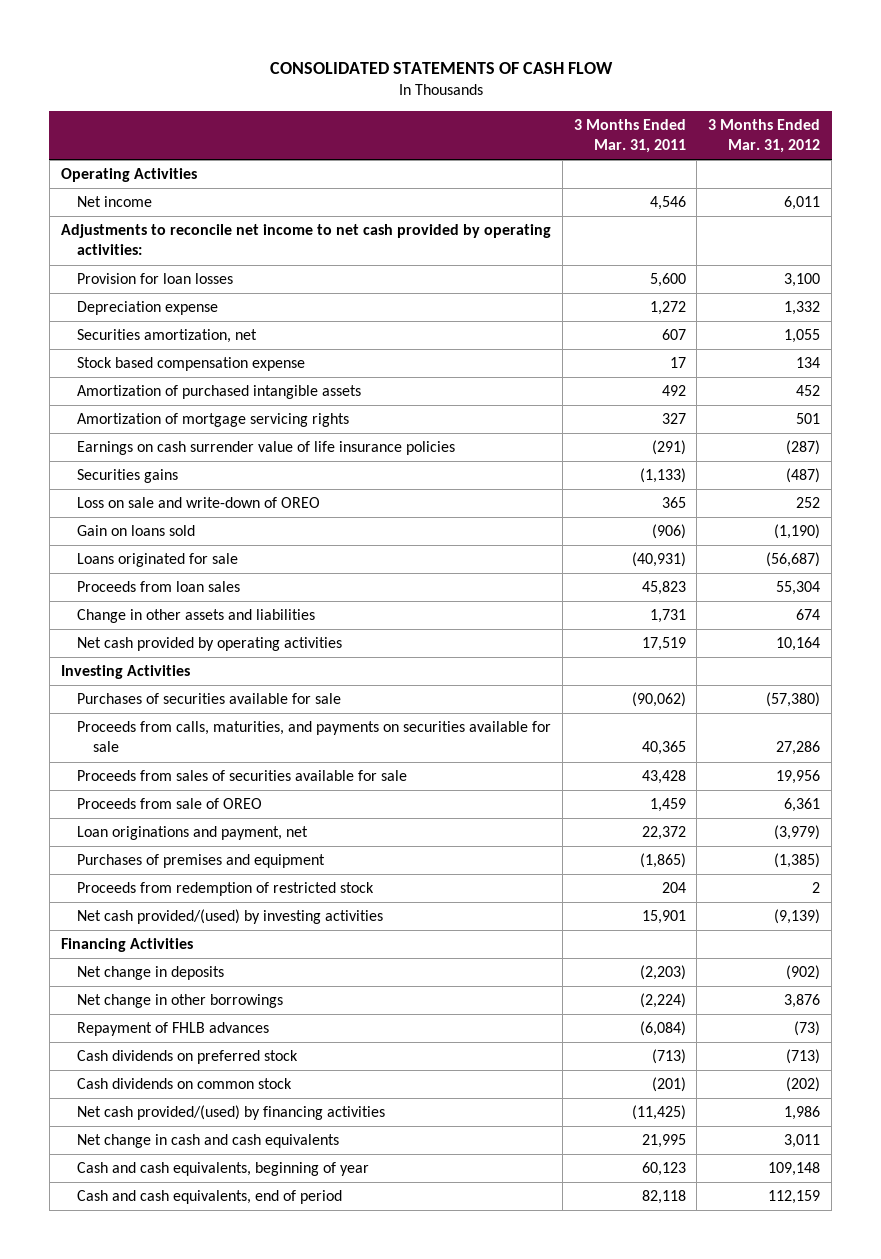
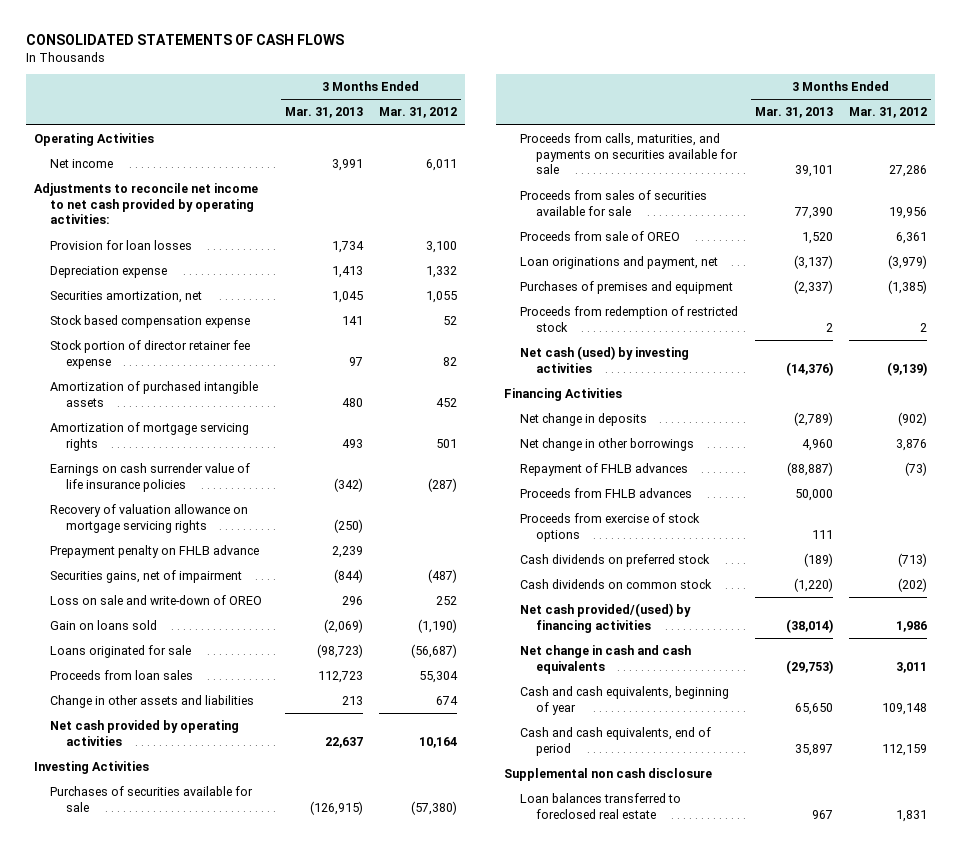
[269,61,613,74] CONSOLIDATED STATEMENTS OF CASH FLOW -> [26,34,345,46] CONSOLIDATED STATEMENTS OF CASH FLOWS
[573,118,686,154] 3 Months Ended Mar. 31, 2011 -> none
none -> [284,107,363,119] Mar. 31, 2013
[796,357,821,369] 134 -> [443,316,458,326] 52
none -> [50,340,251,369] Stock portion of director retainer fee expense
none -> [50,504,249,533] Recovery of valuation allowance on mortgage servicing rights
none -> [50,545,260,559] Prepayment penalty on FHLB advance
[76,469,178,484] Securities gains -> [50,570,243,584] Securities gains, net of impairment
[76,909,383,925] Net cash provided/(used) by investing activities -> [520,346,690,373] Net cash (used) by investing activities
none -> [520,488,693,499] Proceeds from FHLB advances
none -> [520,513,701,542] Proceeds from exercise of stock options
none -> [504,768,713,782] Supplemental non cash disclosure
none -> [520,793,682,819] Loan balances transferred to foreclosed real estate

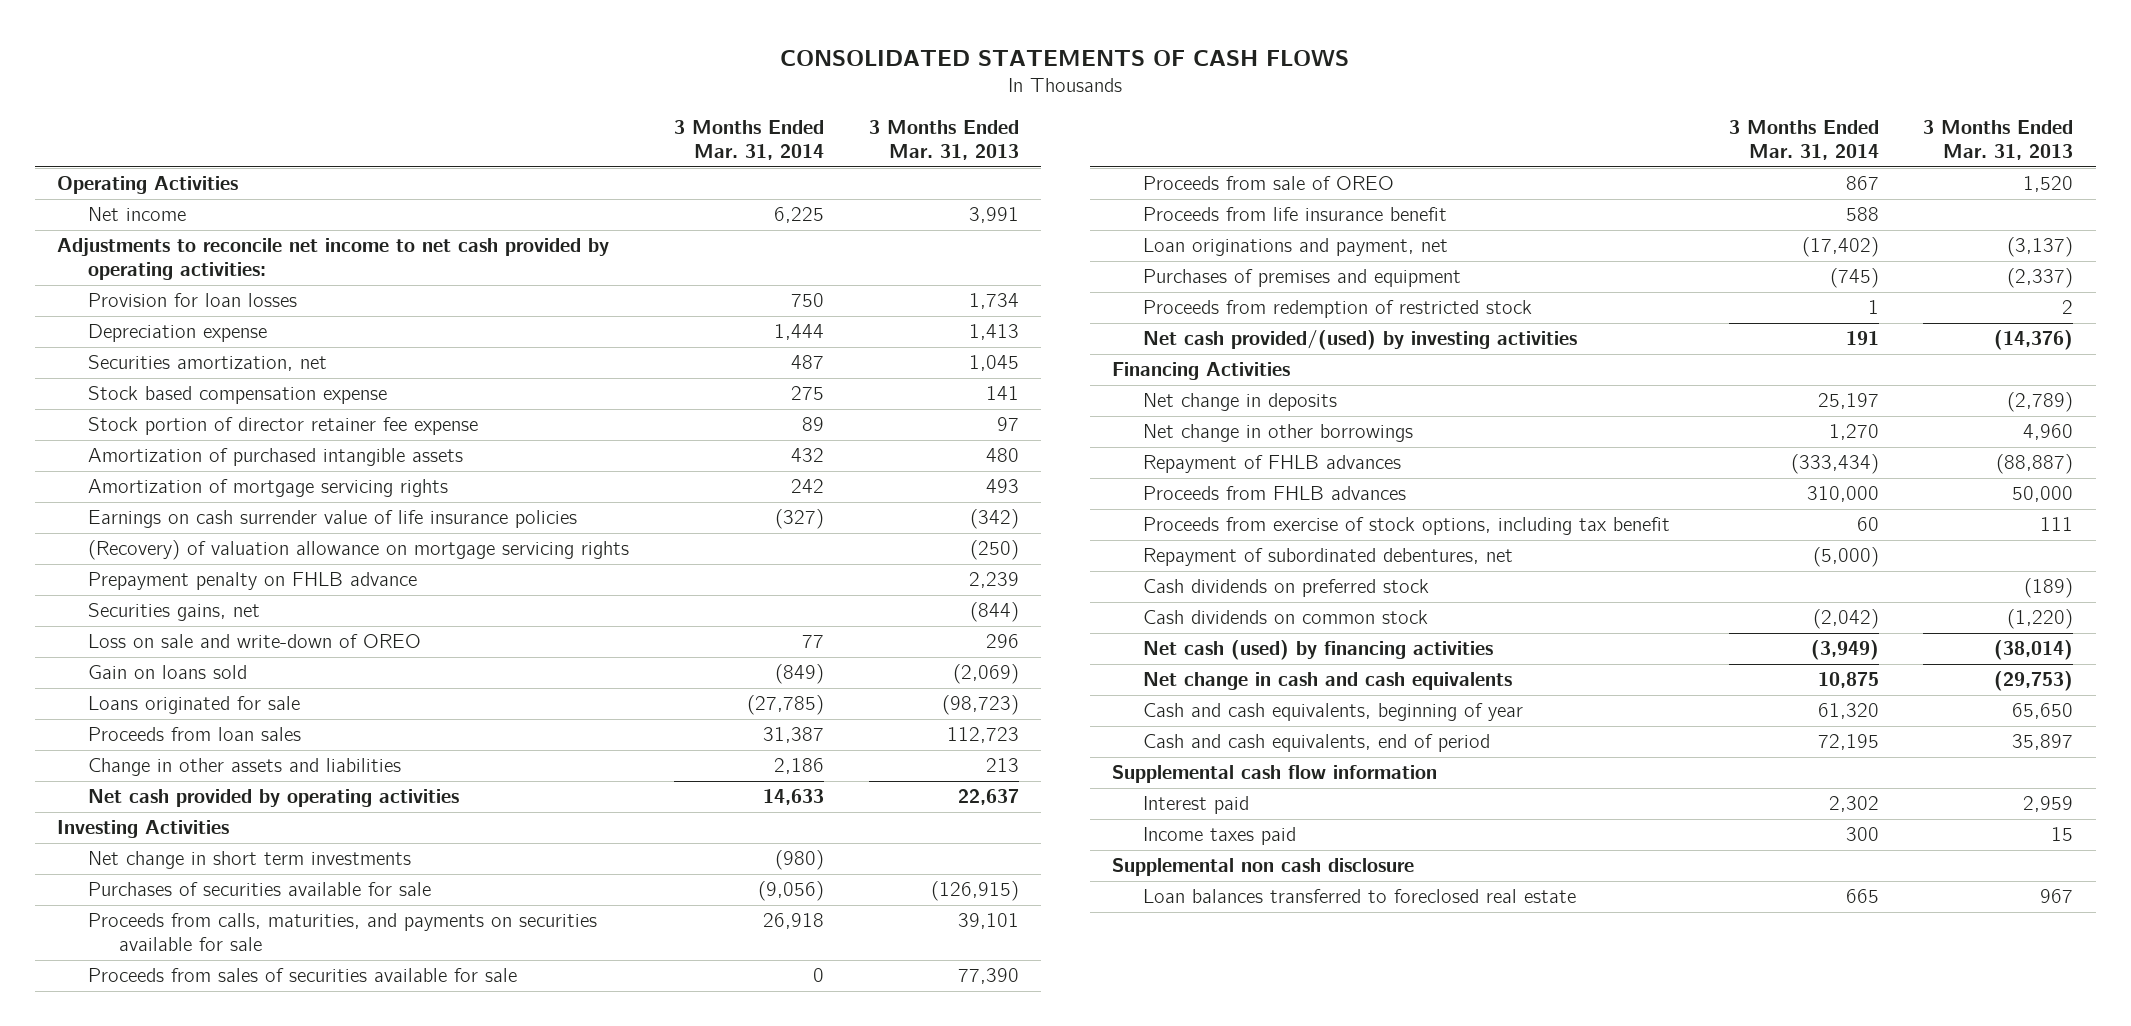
[379,107,458,119] Mar. 31, 2012 -> none
none -> [673,119,824,161] 3 Months Ended Mar. 31, 2014
[50,504,249,533] Recovery of valuation allowance on mortgage servicing rights -> [88,540,630,561] (Recovery) of valuation allowance on mortgage servicing rights
[50,570,243,584] Securities gains, net of impairment -> [88,603,261,622] Securities gains, net
none -> [88,851,412,870] Net change in short term investments
none -> [1143,207,1448,222] Proceeds from life insurance benefit
[520,346,690,373] Net cash (used) by investing activities -> [1143,330,1578,351] Net cash provided/(used) by investing activities
[520,513,701,542] Proceeds from exercise of stock options -> [1143,517,1671,536] Proceeds from exercise of stock options, including tax benefit
none -> [1143,548,1514,567] Repayment of subordinated debentures, net
[520,603,692,633] Net cash provided/(used) by financing activities -> [1143,640,1494,661] Net cash (used) by financing activities
none -> [1112,765,1438,784] Supplemental cash flow information
none -> [1143,796,1250,815] Interest paid
none -> [1143,827,1297,846] Income taxes paid

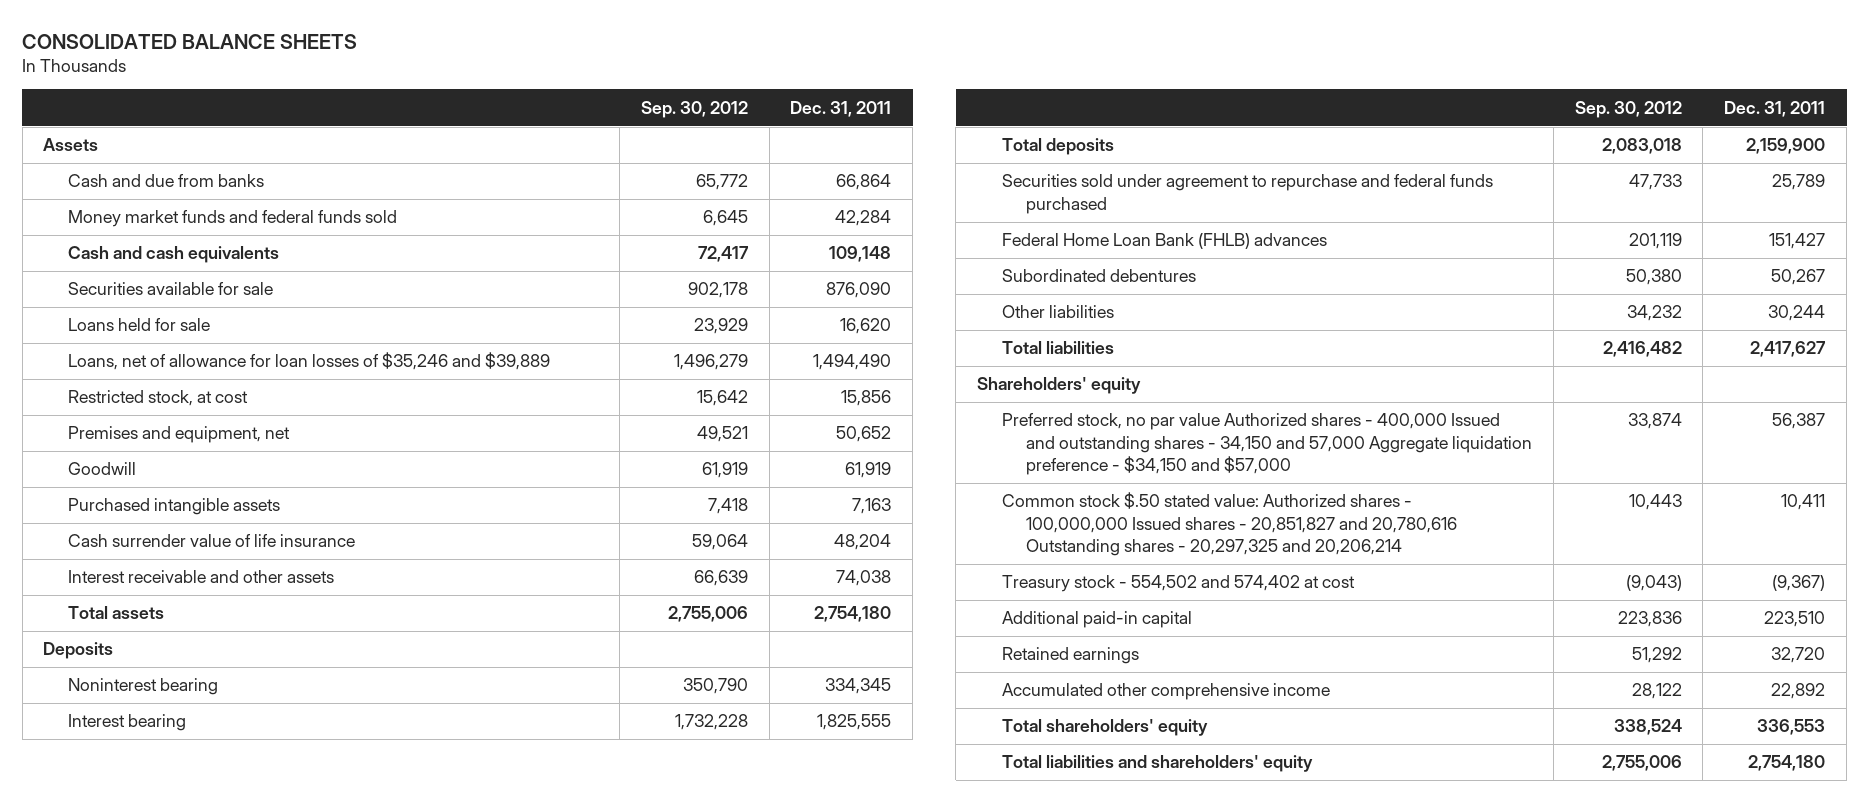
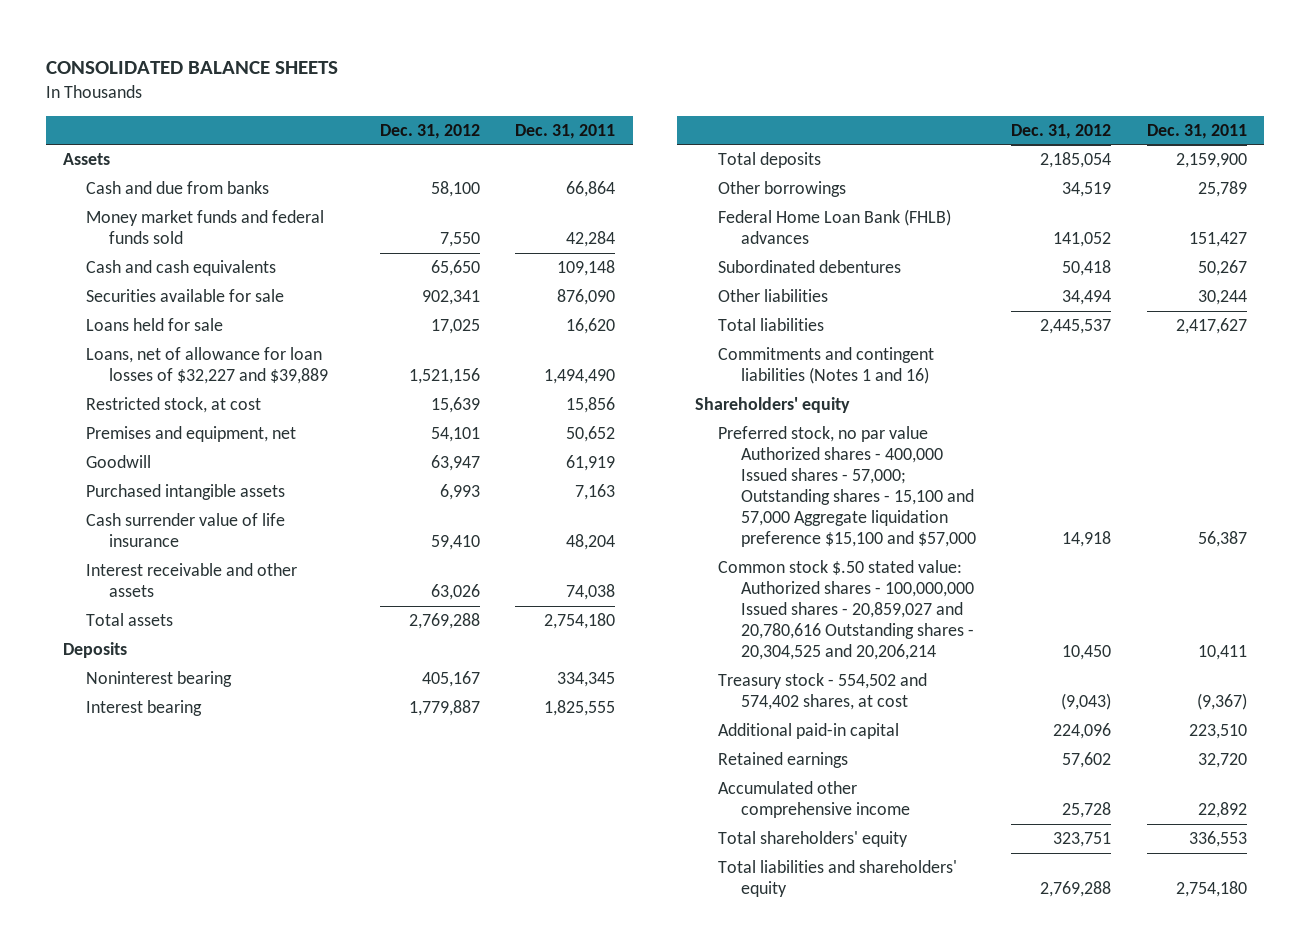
[640,100,748,118] Sep. 30, 2012 -> none
none -> [379,123,480,139] Dec. 31, 2012
[67,352,550,371] Loans, net of allowance for loan losses of $35,246 and $39,889 -> [86,347,329,385] Loans, net of allowance for loan losses of $32,227 and $39,889
[1001,174,1493,214] Securities sold under agreement to repurchase and federal funds purchased -> [717,181,846,198] Other borrowings
none -> [717,347,934,385] Commitments and contingent liabilities (Notes 1 and 16)
[1001,413,1532,476] Preferred stock, no par value Authorized shares - 400,000 Issued and outstanding shares - 34,150 and 57,000 Aggregate liquidation preference - $34,150 and $57,000 -> [717,426,977,547] Preferred stock, no par value Authorized shares - 400,000 Issued shares - 57,000; Outstanding shares - 15,100 and 57,000 Aggregate liquidation preference $15,100 and $57,000
[1001,492,1457,557] Common stock $.50 stated value: Authorized shares - 100,000,000 Issued shares - 20,851,827 and 20,780,616 Outstanding shares - 20,297,325 and 20,206,214 -> [717,560,975,661] Common stock $.50 stated value: Authorized shares - 100,000,000 Issued shares - 20,859,027 and 20,780,616 Outstanding shares - 20,304,525 and 20,206,214
[1001,575,1355,593] Treasury stock - 554,502 and 574,402 at cost -> [717,673,927,711] Treasury stock - 554,502 and 574,402 shares, at cost

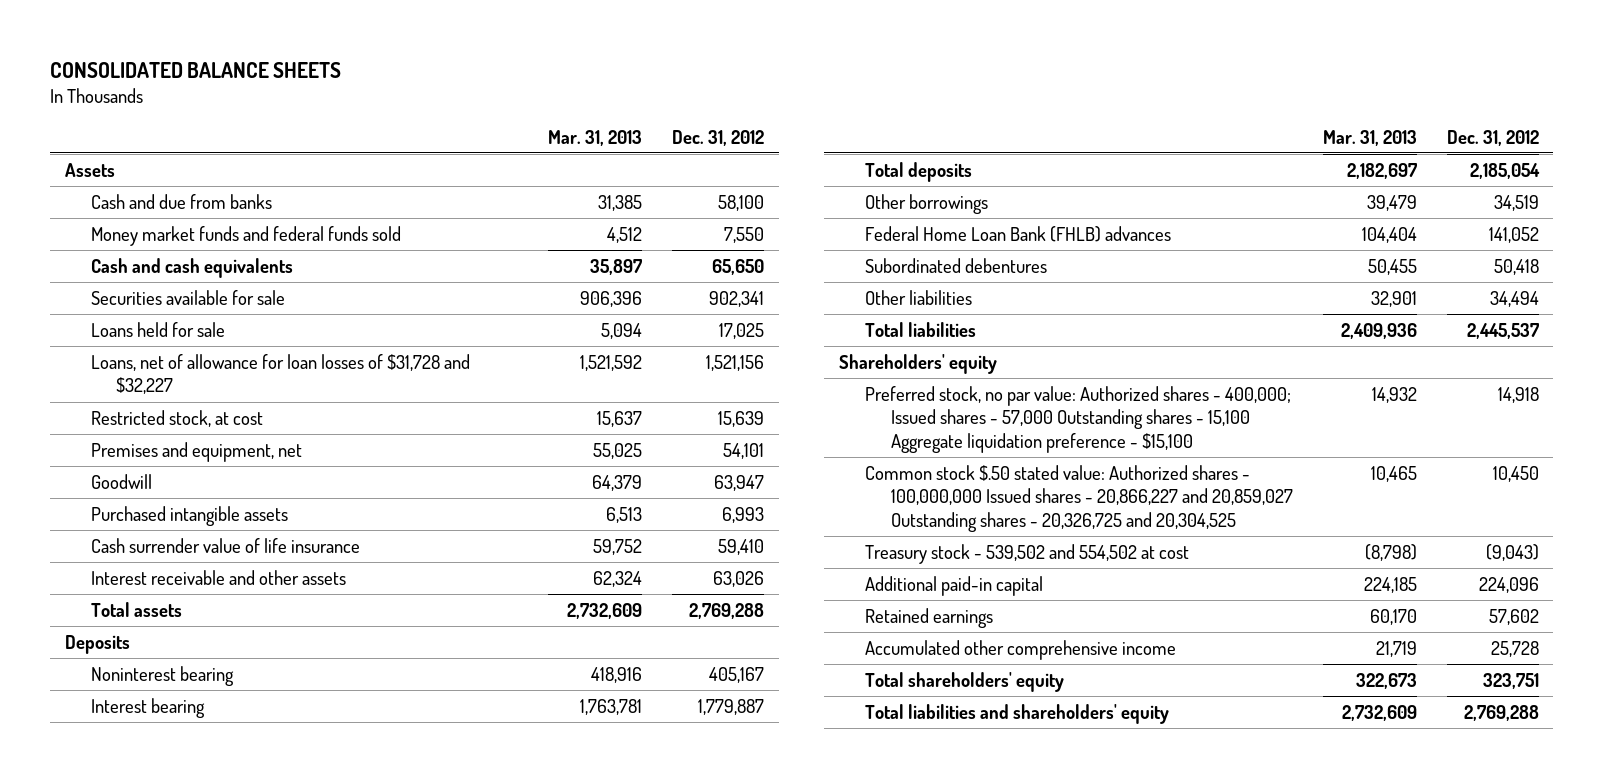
[514,123,615,139] Dec. 31, 2011 -> none
none -> [548,129,643,146] Mar. 31, 2013
[86,347,329,385] Loans, net of allowance for loan losses of $32,227 and $39,889 -> [90,353,470,395] Loans, net of allowance for loan losses of $31,728 and $32,227
[717,347,934,385] Commitments and contingent liabilities (Notes 1 and 16) -> none
[717,426,977,547] Preferred stock, no par value Authorized shares - 400,000 Issued shares - 57,000; Outstanding shares - 15,100 and 57,000 Aggregate liquidation preference $15,100 and $57,000 -> [865,385,1292,453] Preferred stock, no par value: Authorized shares - 400,000; Issued shares - 57,000 Outstanding shares - 15,100 Aggregate liquidation preference - $15,100
[717,560,975,661] Common stock $.50 stated value: Authorized shares - 100,000,000 Issued shares - 20,859,027 and 20,780,616 Outstanding shares - 20,304,525 and 20,206,214 -> [865,464,1294,532] Common stock $.50 stated value: Authorized shares - 100,000,000 Issued shares - 20,866,227 and 20,859,027 Outstanding shares - 20,326,725 and 20,304,525
[717,673,927,711] Treasury stock - 554,502 and 574,402 shares, at cost -> [865,543,1190,564] Treasury stock - 539,502 and 554,502 at cost

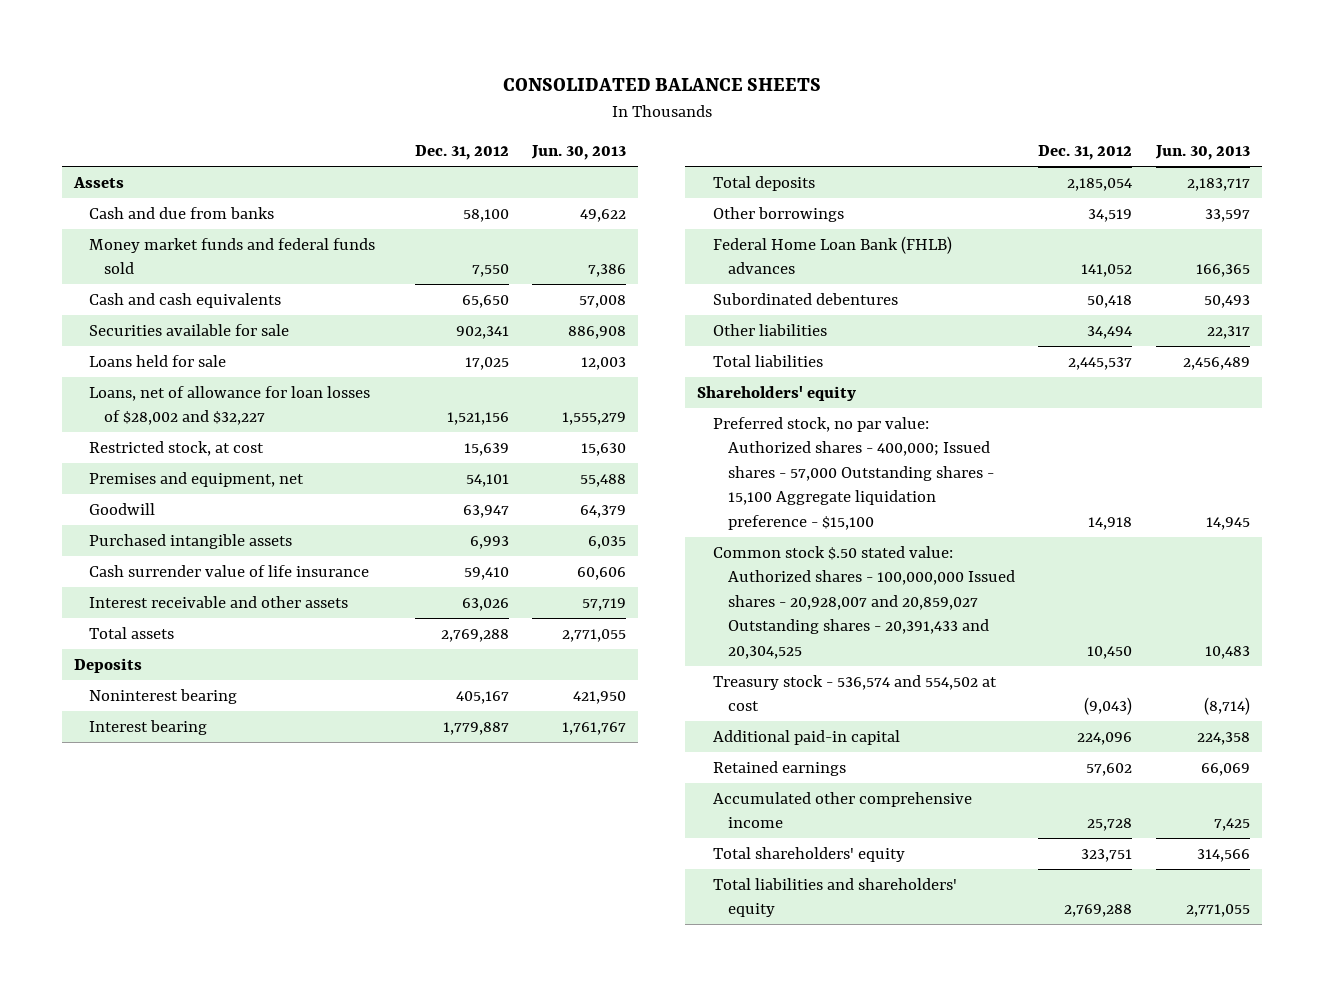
[548,129,643,146] Mar. 31, 2013 -> none
none -> [531,145,627,161] Jun. 30, 2013
[90,353,470,395] Loans, net of allowance for loan losses of $31,728 and $32,227 -> [88,385,370,426] Loans, net of allowance for loan losses of $28,002 and $32,227
[865,464,1294,532] Common stock $.50 stated value: Authorized shares - 100,000,000 Issued shares - 20,866,227 and 20,859,027 Outstanding shares - 20,326,725 and 20,304,525 -> [712,545,1015,660] Common stock $.50 stated value: Authorized shares - 100,000,000 Issued shares - 20,928,007 and 20,859,027 Outstanding shares - 20,391,433 and 20,304,525
[865,543,1190,564] Treasury stock - 539,502 and 554,502 at cost -> [712,674,997,712] Treasury stock - 536,574 and 554,502 at cost

